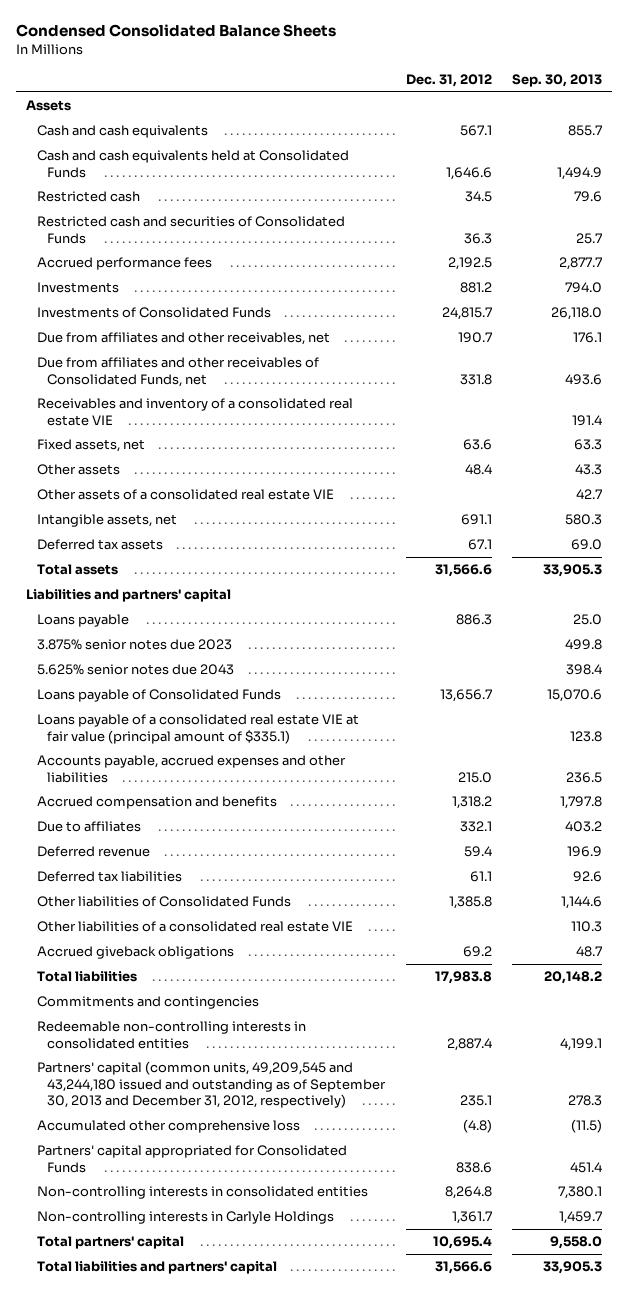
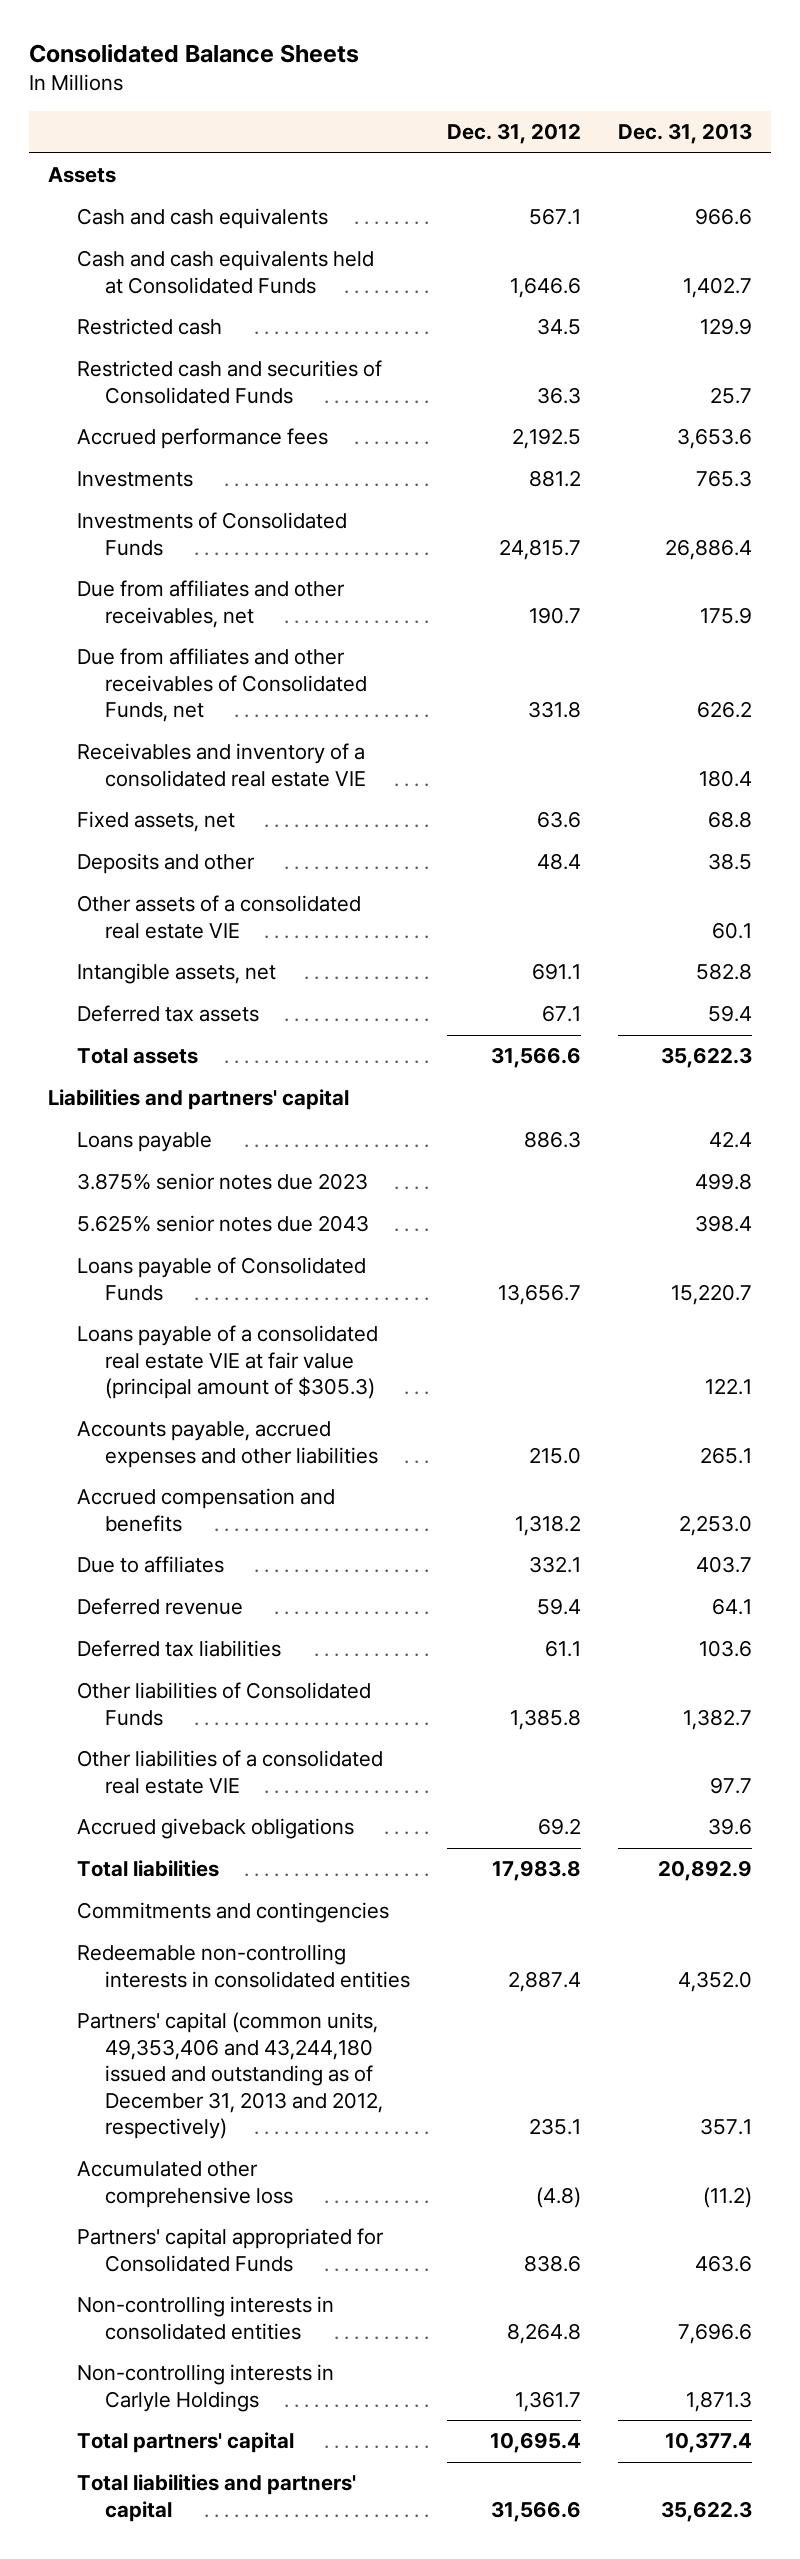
[15,24,336,38] Condensed Consolidated Balance Sheets -> [29,43,360,63] Consolidated Balance Sheets
[512,73,603,87] Sep. 30, 2013 -> none
none -> [618,123,753,145] Dec. 31, 2013
[36,464,120,476] Other assets -> [76,853,255,875] Deposits and other
[36,714,359,744] Loans payable of a consolidated real estate VIE at fair value (principal amount of $335.1) -> [76,1325,378,1400] Loans payable of a consolidated real estate VIE at fair value (principal amount of $305.3)
[36,1061,387,1109] Partners' capital (common units, 49,209,545 and 43,244,180 issued and outstanding as of September 30, 2013 and December 31, 2012, respectively) -> [76,2012,384,2140] Partners' capital (common units, 49,353,406 and 43,244,180 issued and outstanding as of December 31, 2013 and 2012, respectively)

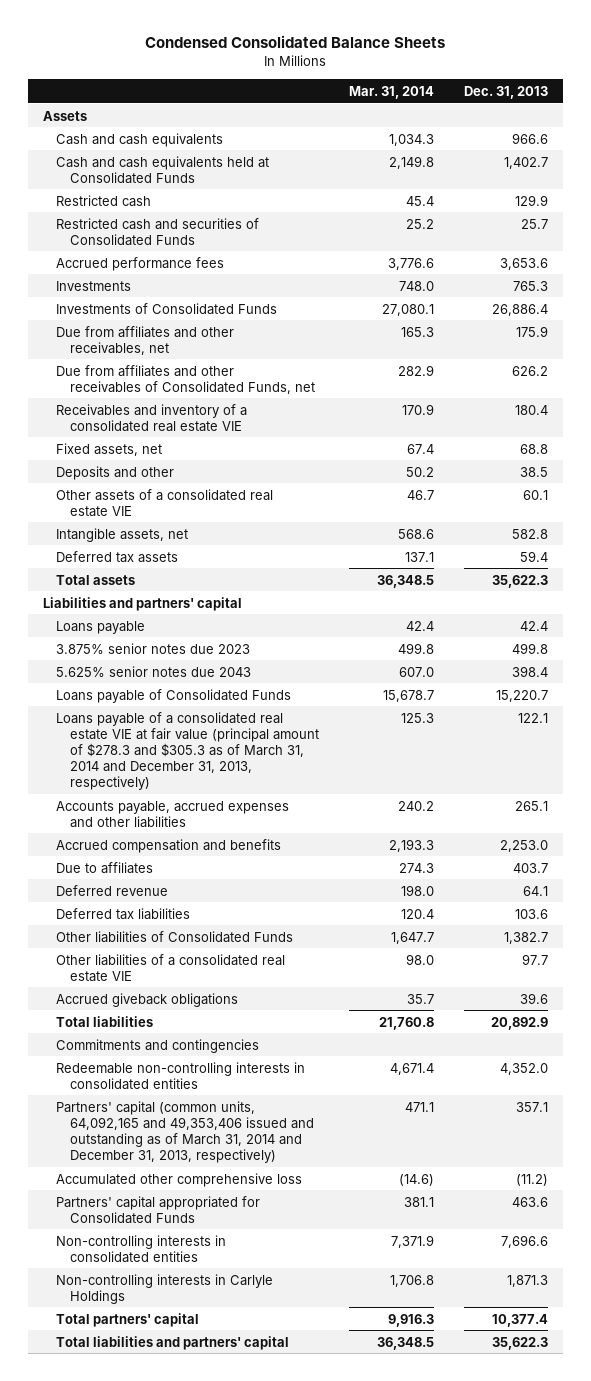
[29,43,360,63] Consolidated Balance Sheets -> [145,35,446,49] Condensed Consolidated Balance Sheets
[447,123,582,145] Dec. 31, 2012 -> none
none -> [349,85,435,99] Mar. 31, 2014
[76,1325,378,1400] Loans payable of a consolidated real estate VIE at fair value (principal amount of $305.3) -> [56,711,320,790] Loans payable of a consolidated real estate VIE at fair value (principal amount of $278.3 and $305.3 as of March 31, 2014 and December 31, 2013, respectively)
[76,2012,384,2140] Partners' capital (common units, 49,353,406 and 43,244,180 issued and outstanding as of December 31, 2013 and 2012, respectively) -> [56,1100,315,1163] Partners' capital (common units, 64,092,165 and 49,353,406 issued and outstanding as of March 31, 2014 and December 31, 2013, respectively)

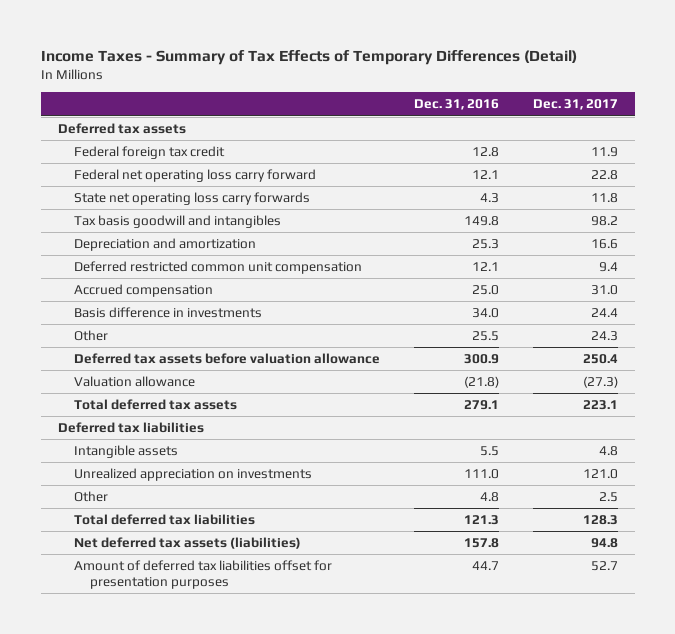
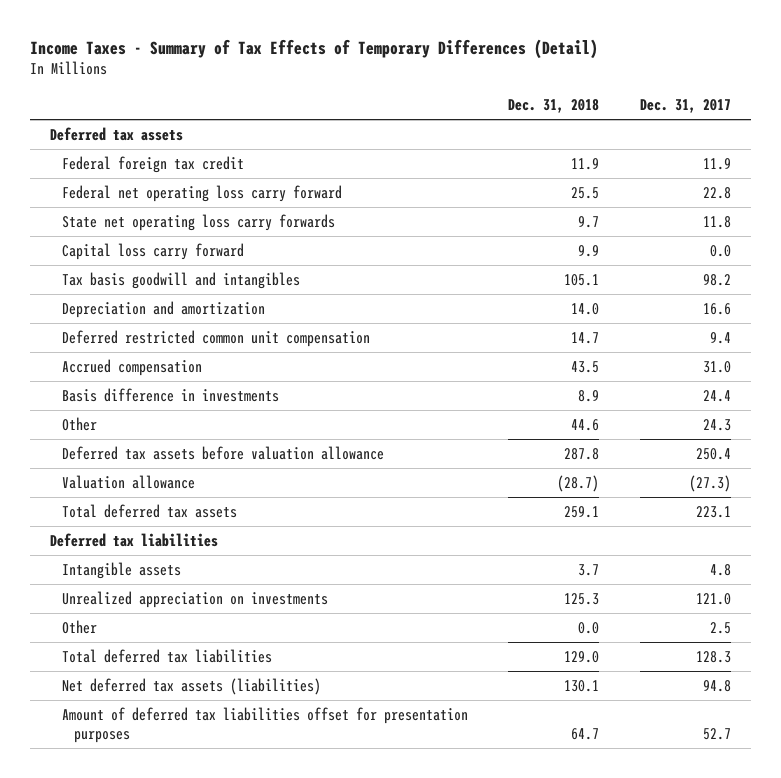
[413,99,499,111] Dec. 31, 2016 -> none
none -> [508,98,600,113] Dec. 31, 2018
none -> [62,243,245,261] Capital loss carry forward

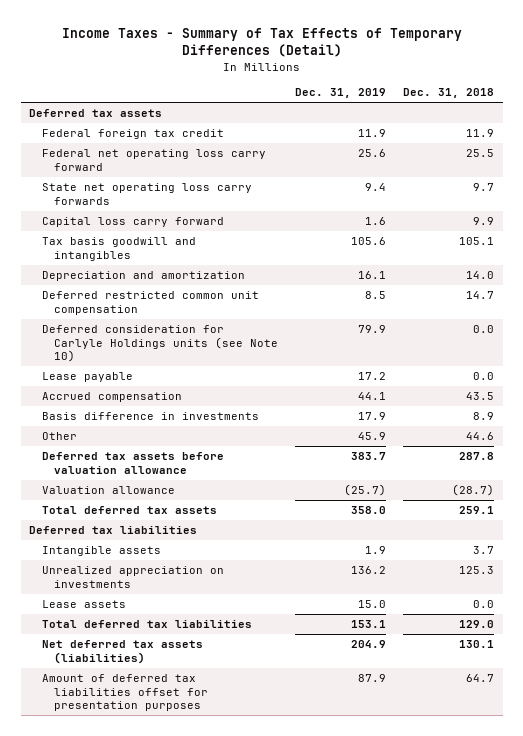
[639,98,731,113] Dec. 31, 2017 -> none
none -> [295,88,387,99] Dec. 31, 2019
none -> [41,325,279,363] Deferred consideration for Carlyle Holdings units (see Note 10)
none -> [41,372,133,383] Lease payable
[62,620,98,635] Other -> none
none -> [41,600,126,609] Lease assets

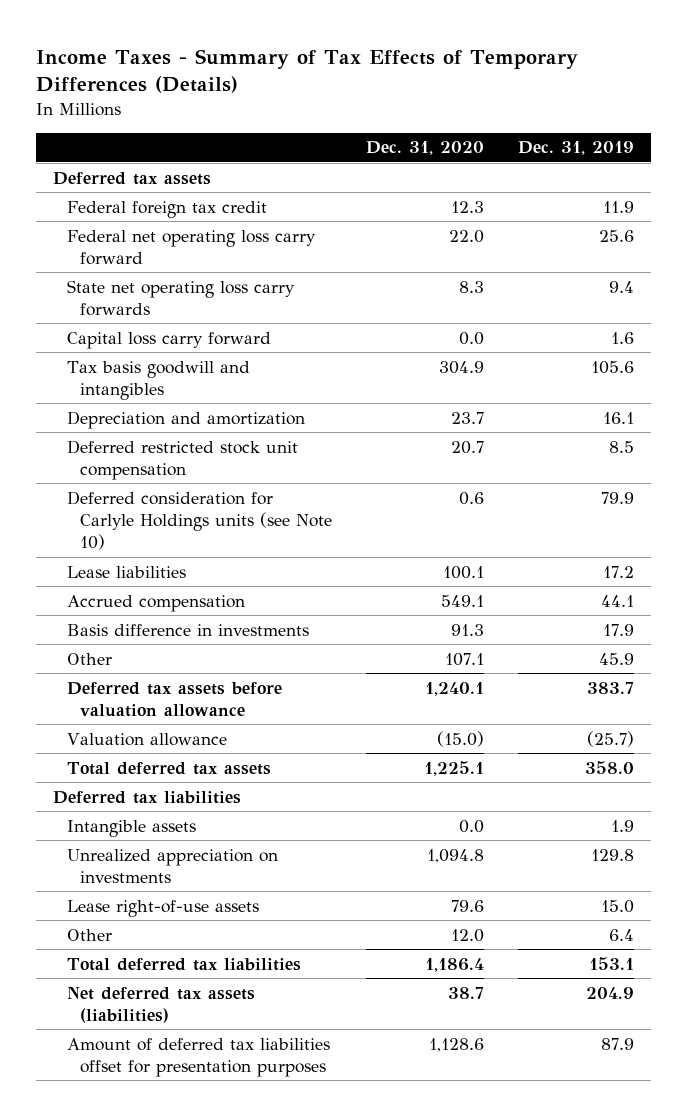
[61,27,462,58] Income Taxes - Summary of Tax Effects of Temporary Differences (Detail) -> [35,48,578,94] Income Taxes - Summary of Tax Effects of Temporary Differences (Details)
[403,88,495,99] Dec. 31, 2018 -> none
none -> [366,141,485,156] Dec. 31, 2020
[41,291,259,315] Deferred restricted common unit compensation -> [66,439,298,480] Deferred restricted stock unit compensation
[41,372,133,383] Lease payable -> [66,565,186,578] Lease liabilities
[351,566,387,575] 136.2 -> [591,848,635,861] 129.8
[41,600,126,609] Lease assets -> [66,899,259,917] Lease right-of-use assets
none -> [66,928,112,941] Other

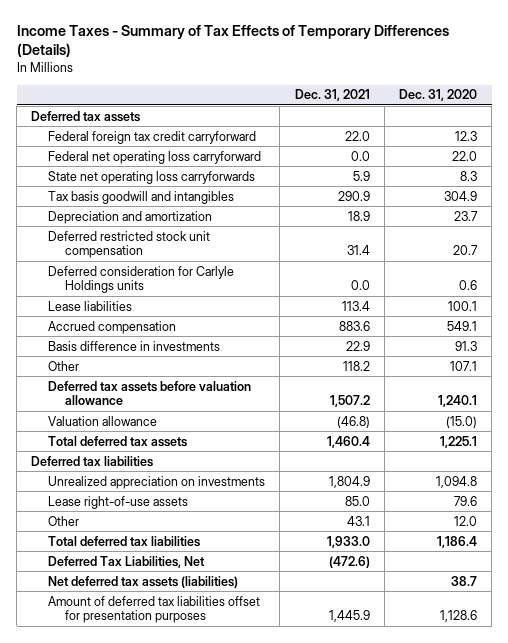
[518,141,635,156] Dec. 31, 2019 -> none
none -> [294,89,370,102] Dec. 31, 2021
[66,331,271,349] Capital loss carry forward -> none
[66,200,267,218] Federal foreign tax credit -> [48,130,257,144] Federal foreign tax credit carryforward
[66,229,316,265] Federal net operating loss carry forward -> [48,150,262,164] Federal net operating loss carryforward
[66,279,295,316] State net operating loss carry forwards -> [48,170,256,184] State net operating loss carryforwards
[66,490,333,551] Deferred consideration for Carlyle Holdings units (see Note 10) -> [48,265,235,294] Deferred consideration for Carlyle Holdings units
[66,819,196,837] Intangible assets -> none
none -> [48,555,206,568] Deferred Tax Liabilities, Net

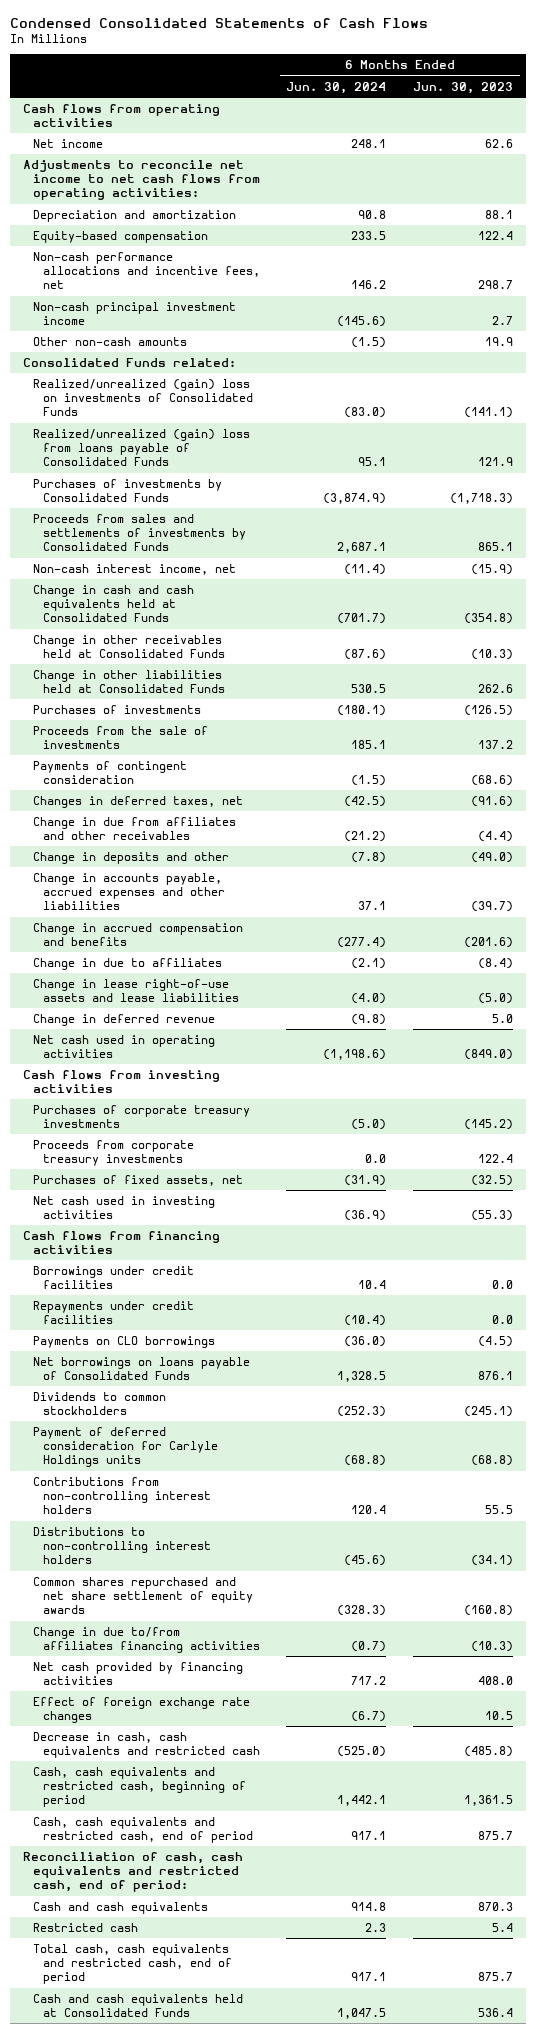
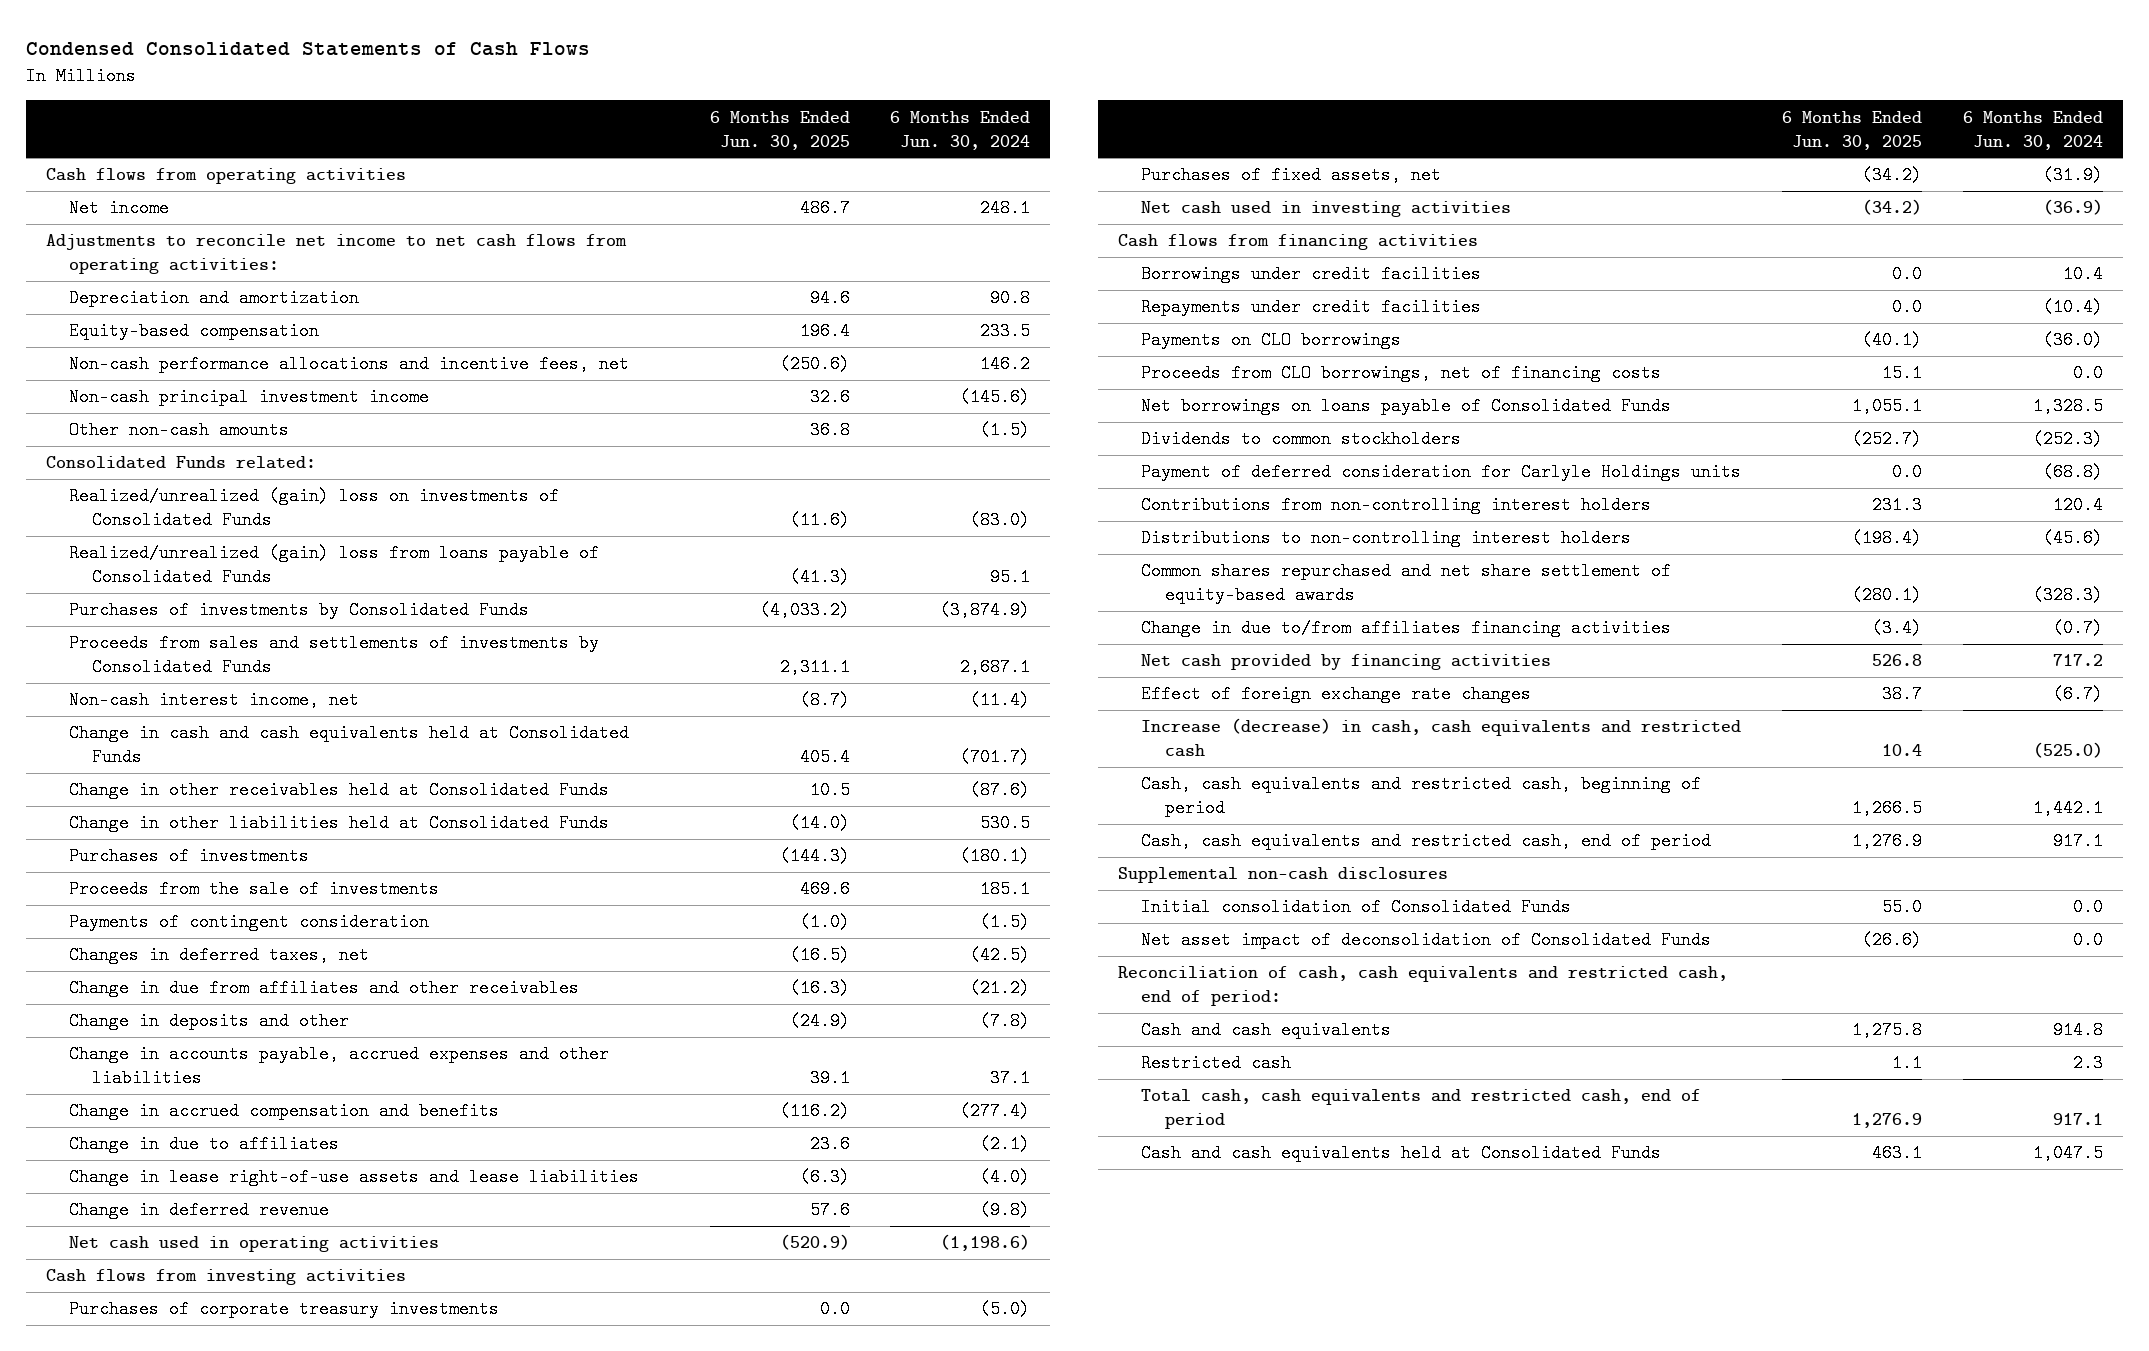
[412,81,513,94] Jun. 30, 2023 -> none
none -> [709,110,850,150] 6 Months Ended Jun. 30, 2025
[32,1140,194,1167] Proceeds from corporate treasury investments -> none
none -> [1141,364,1662,383] Proceeds from CLO borrowings, net of financing costs
[32,1577,253,1615] Common shares repurchased and net share settlement of equity awards -> [1141,562,1672,605] Common shares repurchased and net share settlement of equity-based awards
[32,1732,260,1759] Decrease in cash, cash equivalents and restricted cash -> [1141,718,1742,758] Increase (decrease) in cash, cash equivalents and restricted cash
none -> [1118,867,1449,884] Supplemental non-cash disclosures
none -> [1141,898,1572,917] Initial consolidation of Consolidated Funds
none -> [1141,931,1712,950] Net asset impact of deconsolidation of Consolidated Funds

